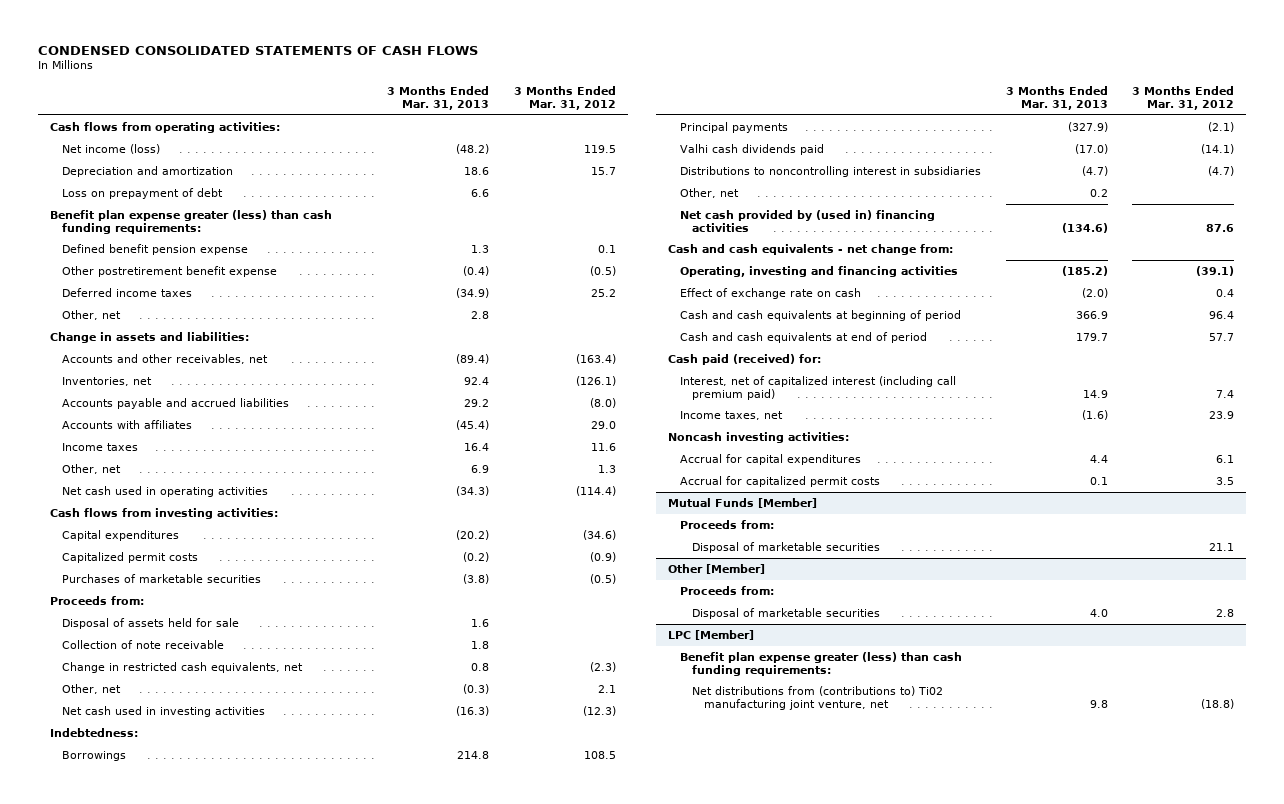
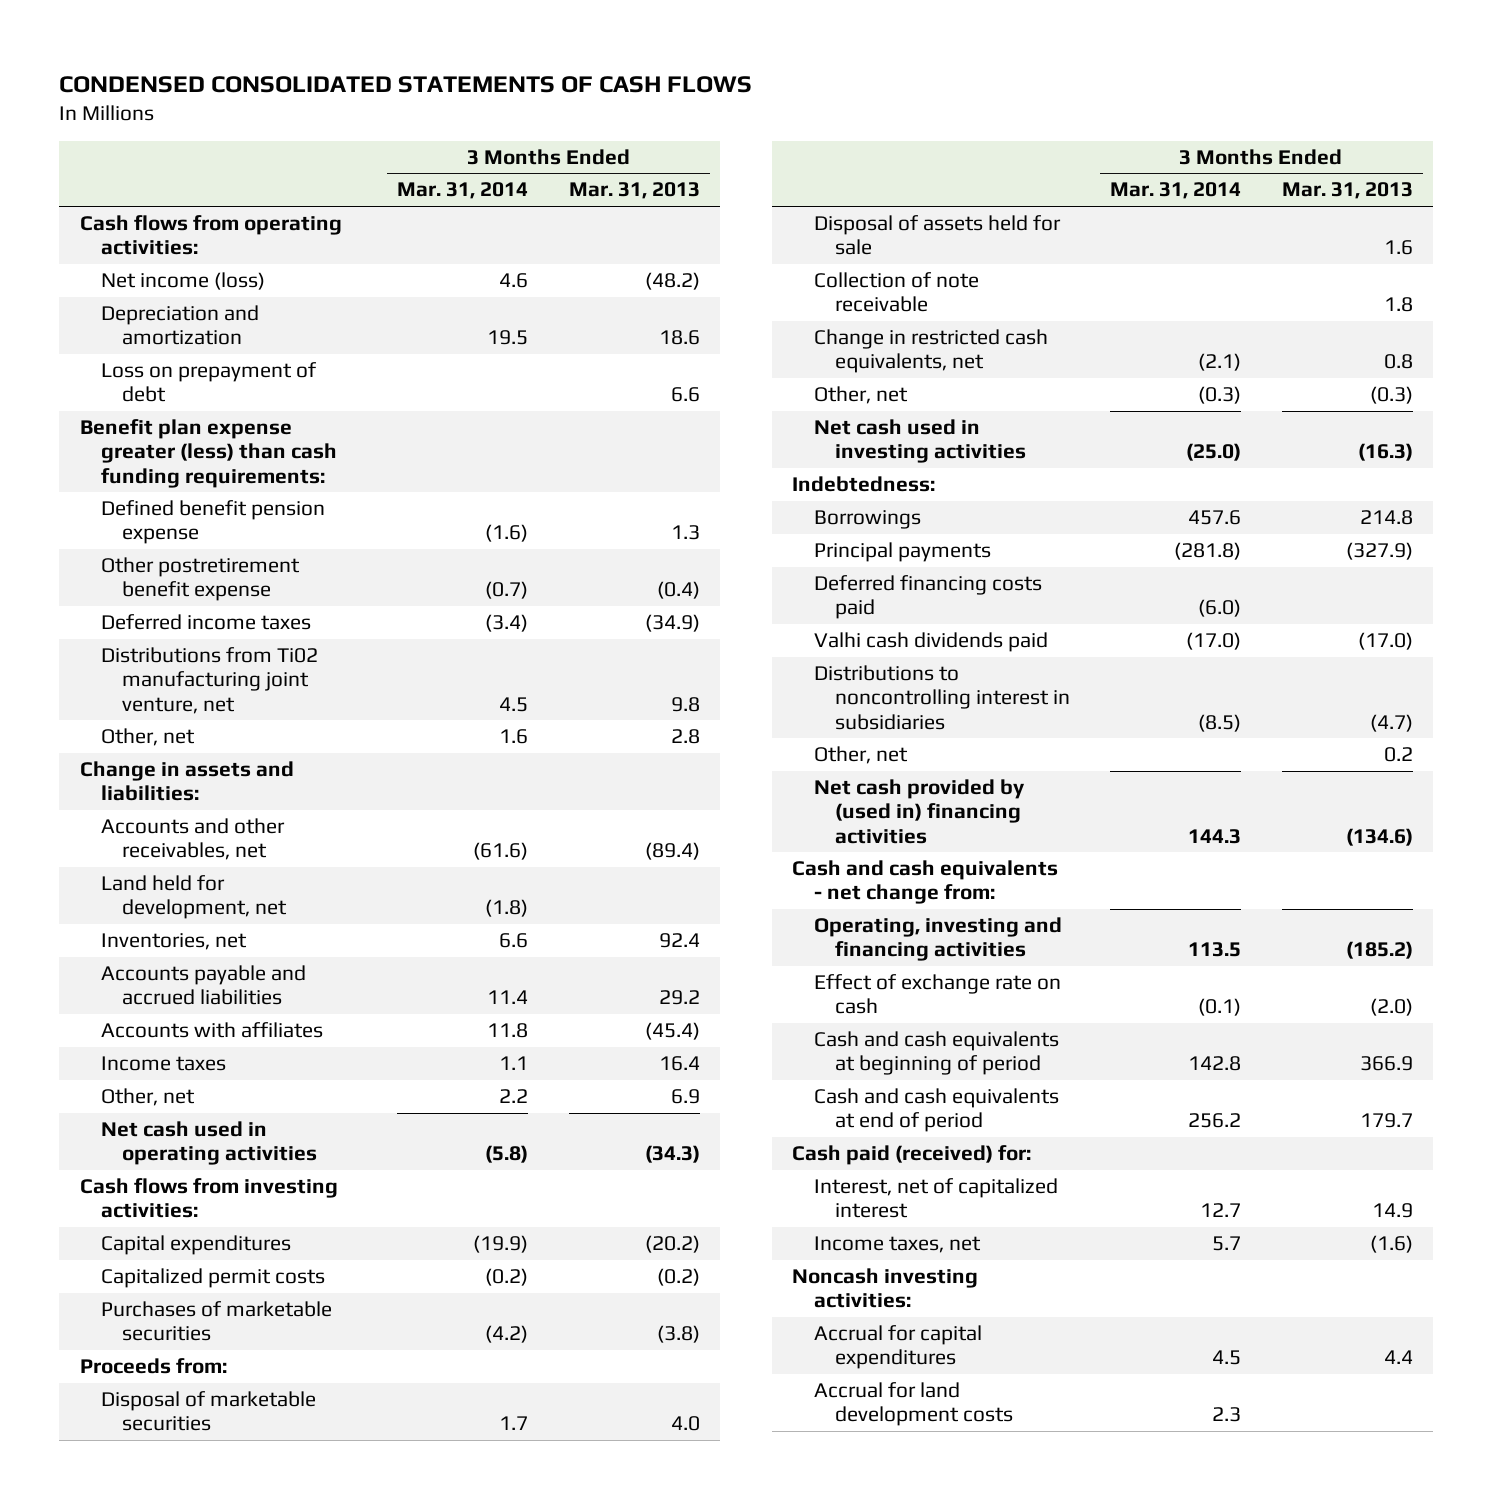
[513,86,616,111] 3 Months Ended Mar. 31, 2012 -> none
none -> [397,182,529,200] Mar. 31, 2014
none -> [100,647,318,714] Distributions from Ti02 manufacturing joint venture, net
none -> [100,875,287,920] Land held for development, net
none -> [100,1391,316,1432] Disposal of marketable securities
none -> [813,575,1042,620] Deferred financing costs paid
[680,375,957,400] Interest, net of capitalized interest (including call premium paid) -> [813,1178,1058,1219] Interest, net of capitalized interest
[680,475,881,487] Accrual for capitalized permit costs -> none
[667,497,817,508] Mutual Funds [Member] -> none
[680,519,775,529] Proceeds from: -> none
[692,541,881,553] Disposal of marketable securities -> none
[667,563,765,574] Other [Member] -> none
[680,585,775,595] Proceeds from: -> none
[692,607,881,619] Disposal of marketable securities -> none
[667,629,754,640] LPC [Member] -> none
[680,651,963,676] Benefit plan expense greater (less) than cash funding requirements: -> none
[692,685,944,710] Net distributions from (contributions to) Ti02 manufacturing joint venture, net -> none
none -> [813,1382,1013,1427] Accrual for land development costs

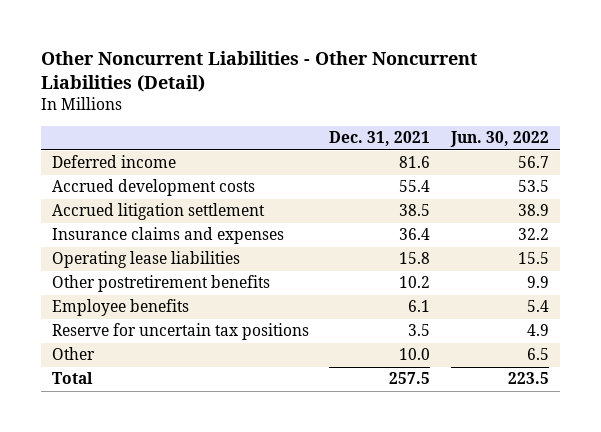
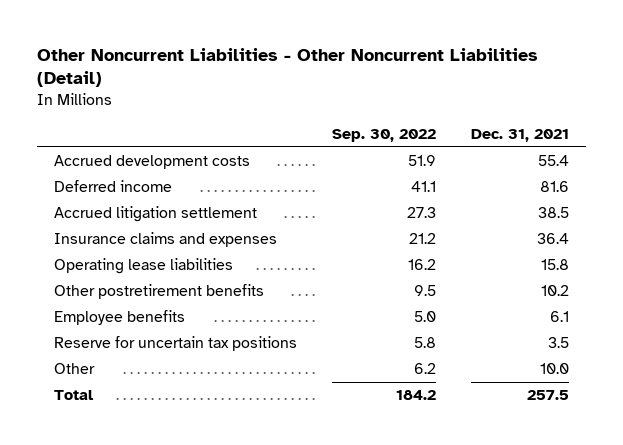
[450,131,550,148] Jun. 30, 2022 -> none
none -> [332,128,437,142] Sep. 30, 2022
[51,155,176,169] Deferred income -> [54,180,173,193] Deferred income

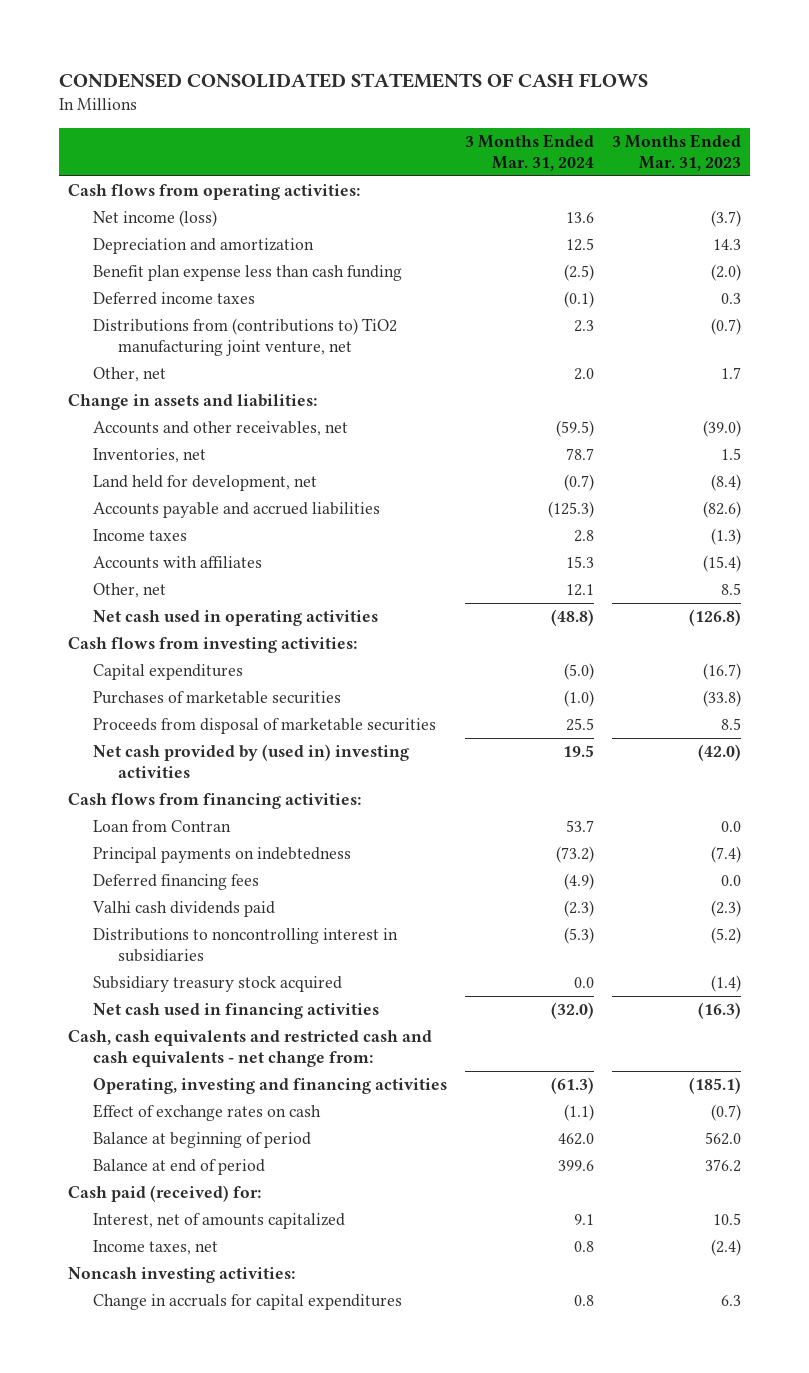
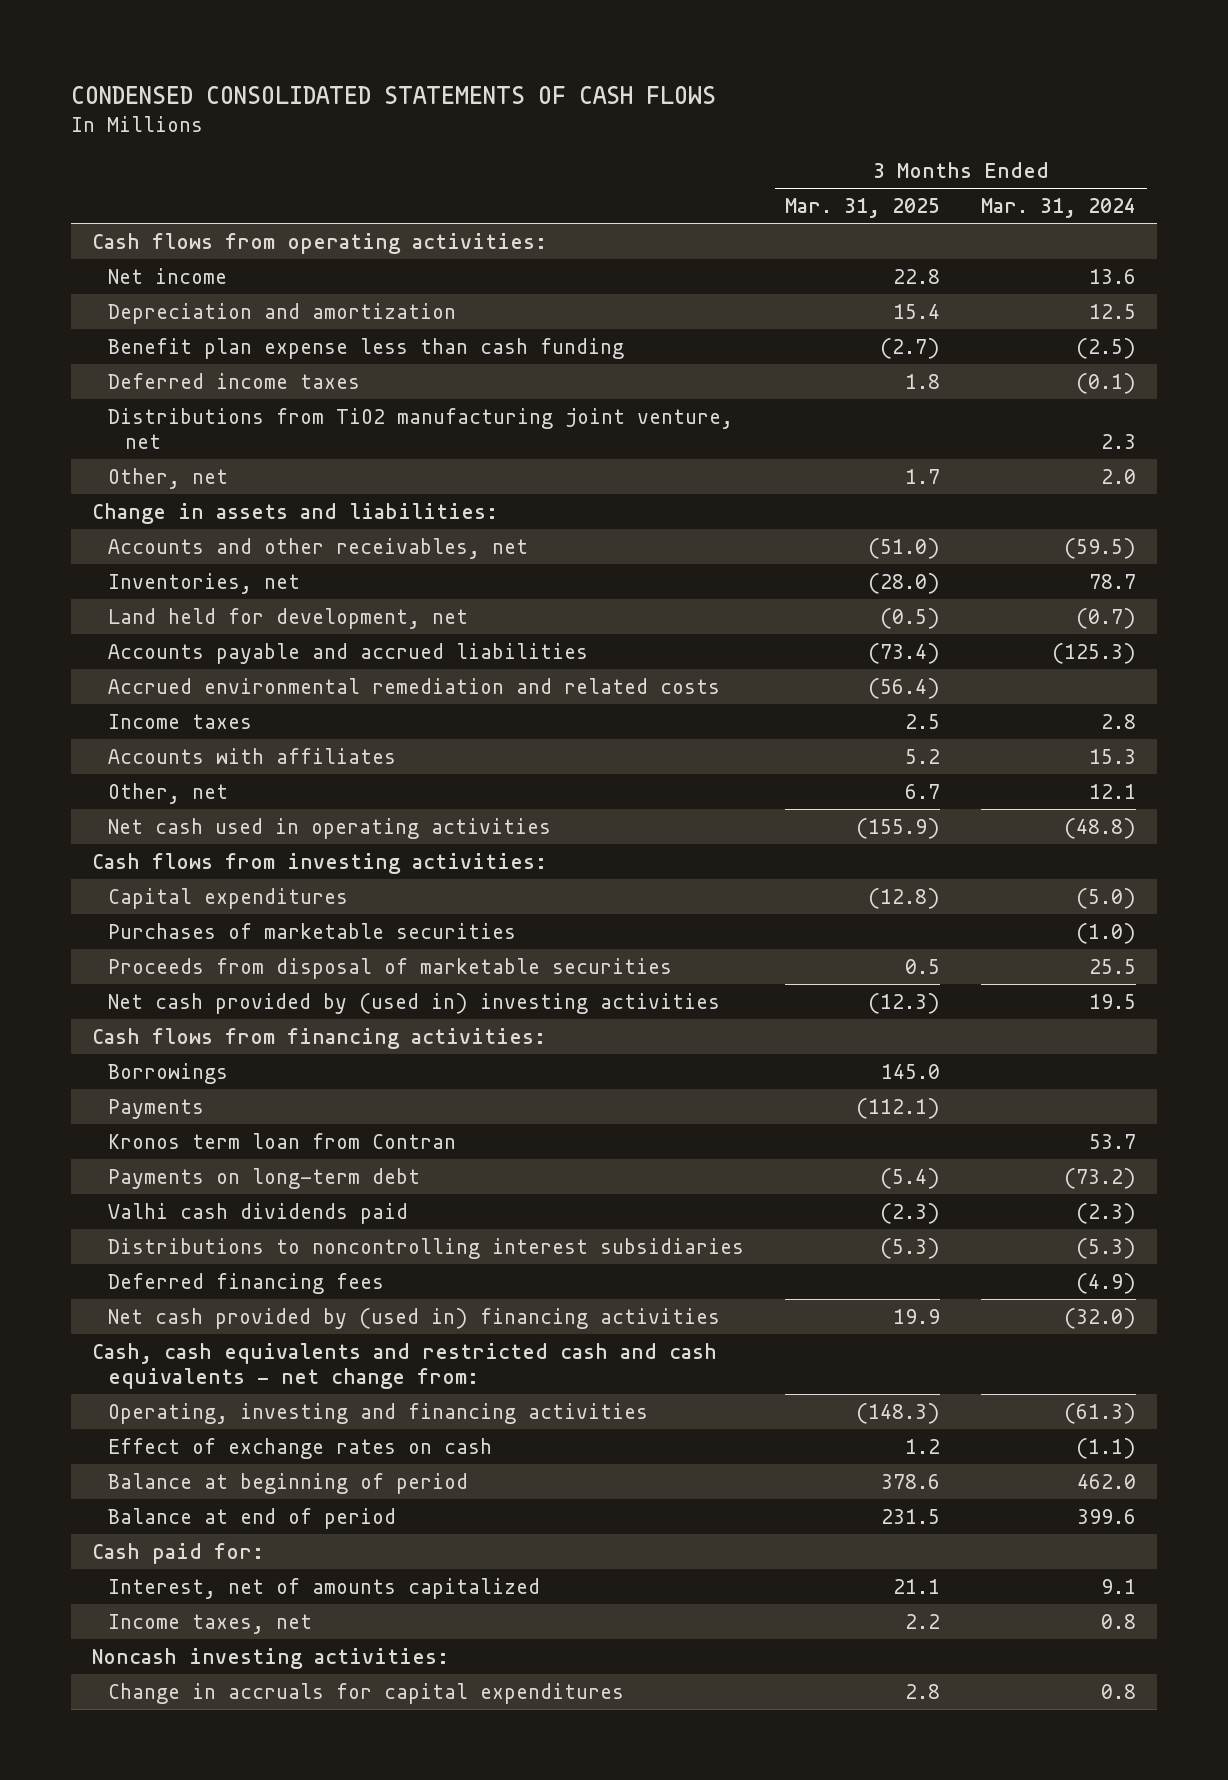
[612,134,742,172] 3 Months Ended Mar. 31, 2023 -> none
none -> [785,197,941,218] Mar. 31, 2025
[93,210,218,228] Net income (loss) -> [108,267,228,284] Net income
[93,318,398,357] Distributions from (contributions to) TiO2 manufacturing joint venture, net -> [108,407,734,449] Distributions from TiO2 manufacturing joint venture, net
none -> [108,677,721,694] Accrued environmental remediation and related costs
none -> [108,1062,229,1084] Borrowings
none -> [108,1098,205,1119] Payments
[93,820,232,833] Loan from Contran -> [108,1132,457,1149] Kronos term loan from Contran
[93,847,352,864] Principal payments on indebtedness -> [108,1167,421,1189] Payments on long-term debt
[93,976,343,993] Subsidiary treasury stock acquired -> none
[93,928,399,963] Distributions to noncontrolling interest in subsidiaries -> [108,1237,745,1259] Distributions to noncontrolling interest subsidiaries
[93,874,260,891] Deferred financing fees -> [108,1272,385,1294] Deferred financing fees
[93,1003,380,1020] Net cash used in financing activities -> [108,1307,721,1329] Net cash provided by (used in) financing activities
[68,1185,262,1203] Cash paid (received) for: -> [91,1542,264,1564] Cash paid for:

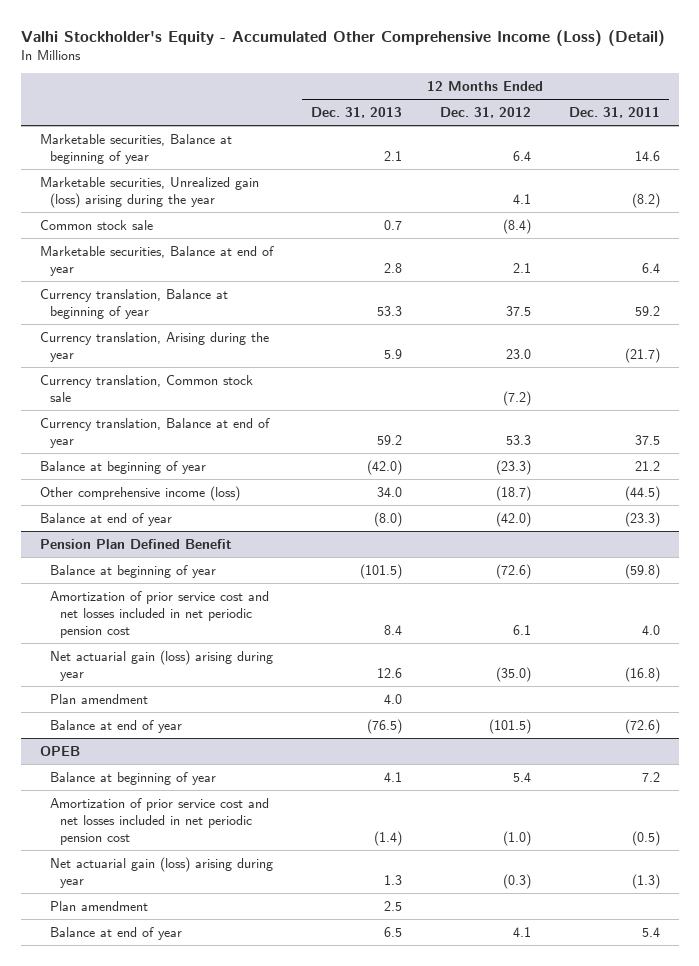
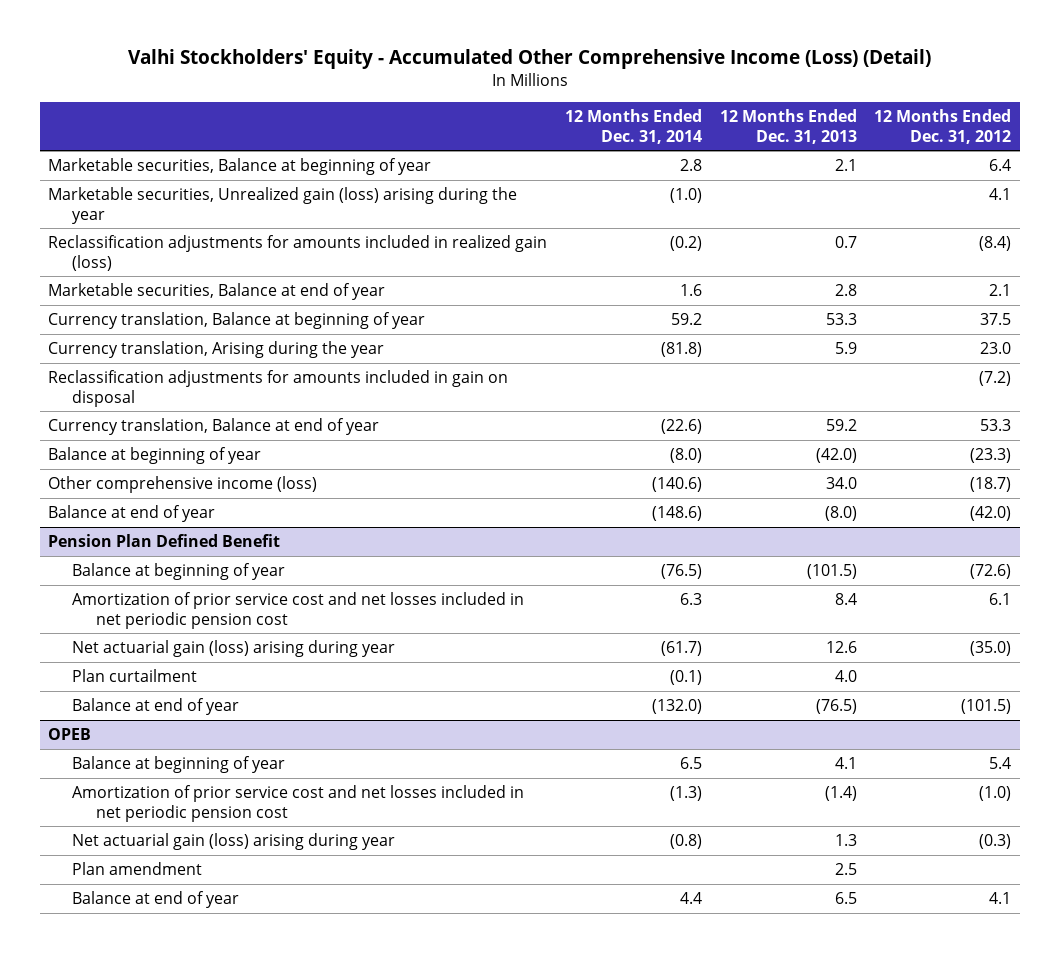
[20,29,665,46] Valhi Stockholder's Equity - Accumulated Other Comprehensive Income (Loss) (Detail) -> [127,49,931,70] Valhi Stockholders' Equity - Accumulated Other Comprehensive Income (Loss) (Detail)
[568,106,660,118] Dec. 31, 2011 -> none
none -> [564,109,702,144] 12 Months Ended Dec. 31, 2014
[39,219,153,230] Common stock sale -> [48,235,548,271] Reclassification adjustments for amounts included in realized gain (loss)
[39,374,253,402] Currency translation, Common stock sale -> [48,370,509,407] Reclassification adjustments for amounts included in gain on disposal
[50,693,149,704] Plan amendment -> none
none -> [72,669,198,683] Plan curtailment

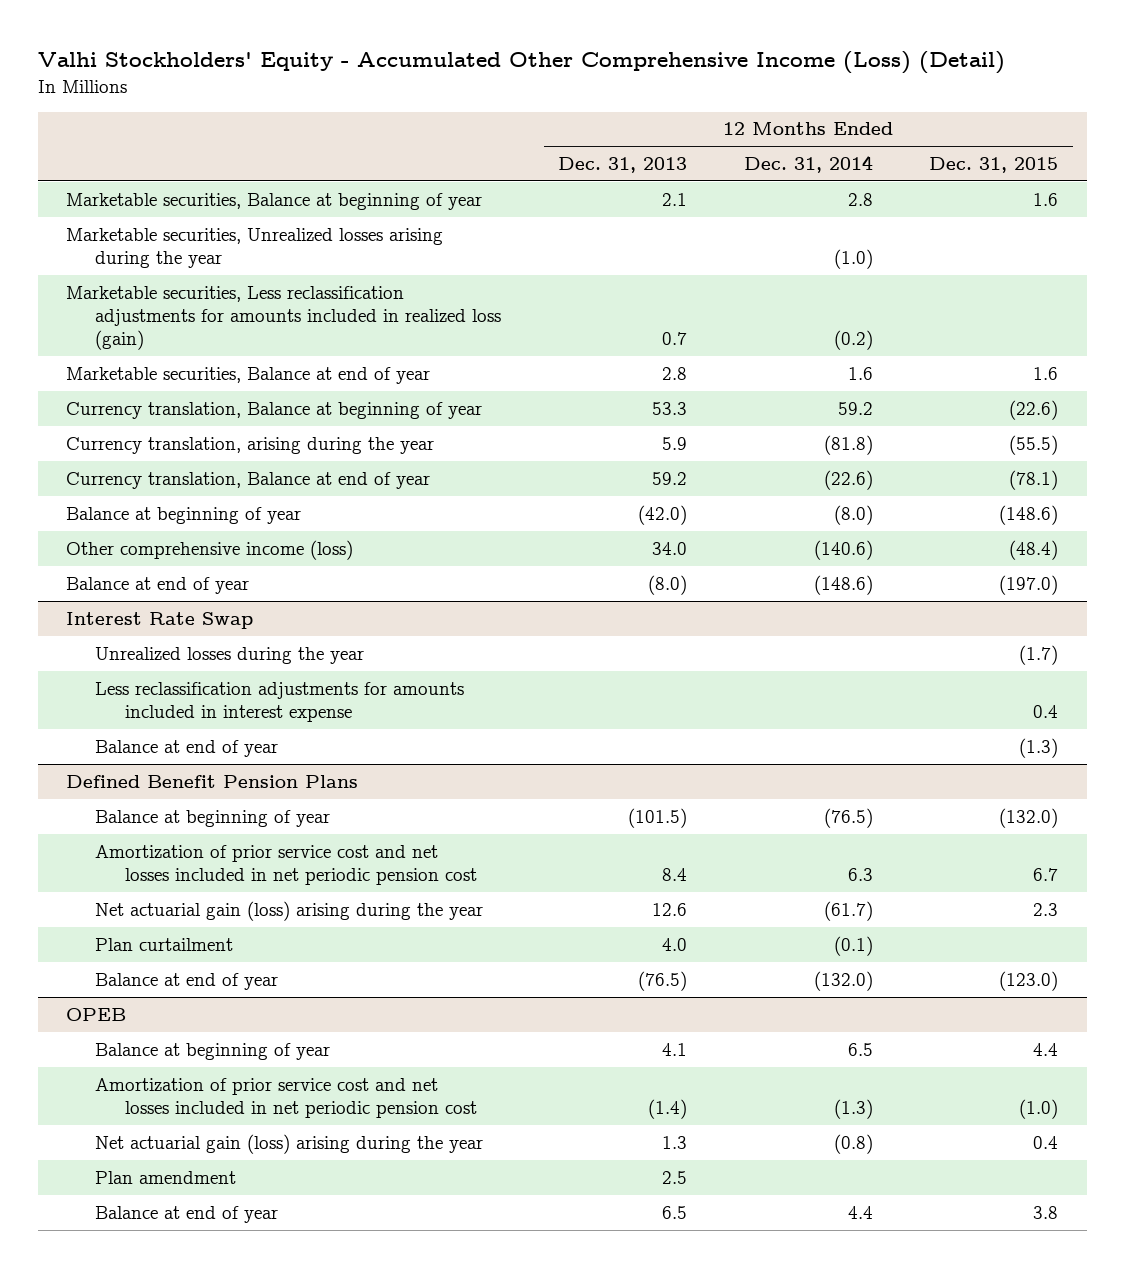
[874,109,1012,144] 12 Months Ended Dec. 31, 2012 -> none
none -> [929,157,1059,174] Dec. 31, 2015
[48,187,518,224] Marketable securities, Unrealized gain (loss) arising during the year -> [65,227,443,269] Marketable securities, Unrealized losses arising during the year
[48,235,548,271] Reclassification adjustments for amounts included in realized gain (loss) -> [65,285,502,351] Marketable securities, Less reclassification adjustments for amounts included in realized loss (gain)
[48,370,509,407] Reclassification adjustments for amounts included in gain on disposal -> none
[48,341,385,359] Currency translation, Arising during the year -> [65,436,434,454] Currency translation, arising during the year
none -> [65,611,253,629] Interest Rate Swap
none -> [95,646,365,664] Unrealized losses during the year
none -> [95,681,465,723] Less reclassification adjustments for amounts included in interest expense
none -> [95,739,279,757] Balance at end of year
[48,534,281,548] Pension Plan Defined Benefit -> [65,774,358,788] Defined Benefit Pension Plans
[72,640,396,658] Net actuarial gain (loss) arising during year -> [95,900,484,921] Net actuarial gain (loss) arising during the year
[72,833,396,851] Net actuarial gain (loss) arising during year -> [95,1133,484,1154] Net actuarial gain (loss) arising during the year

